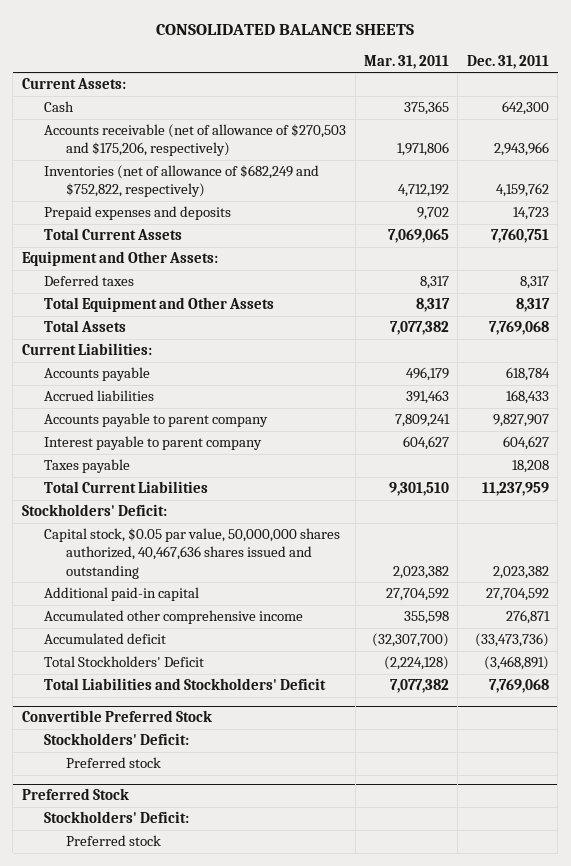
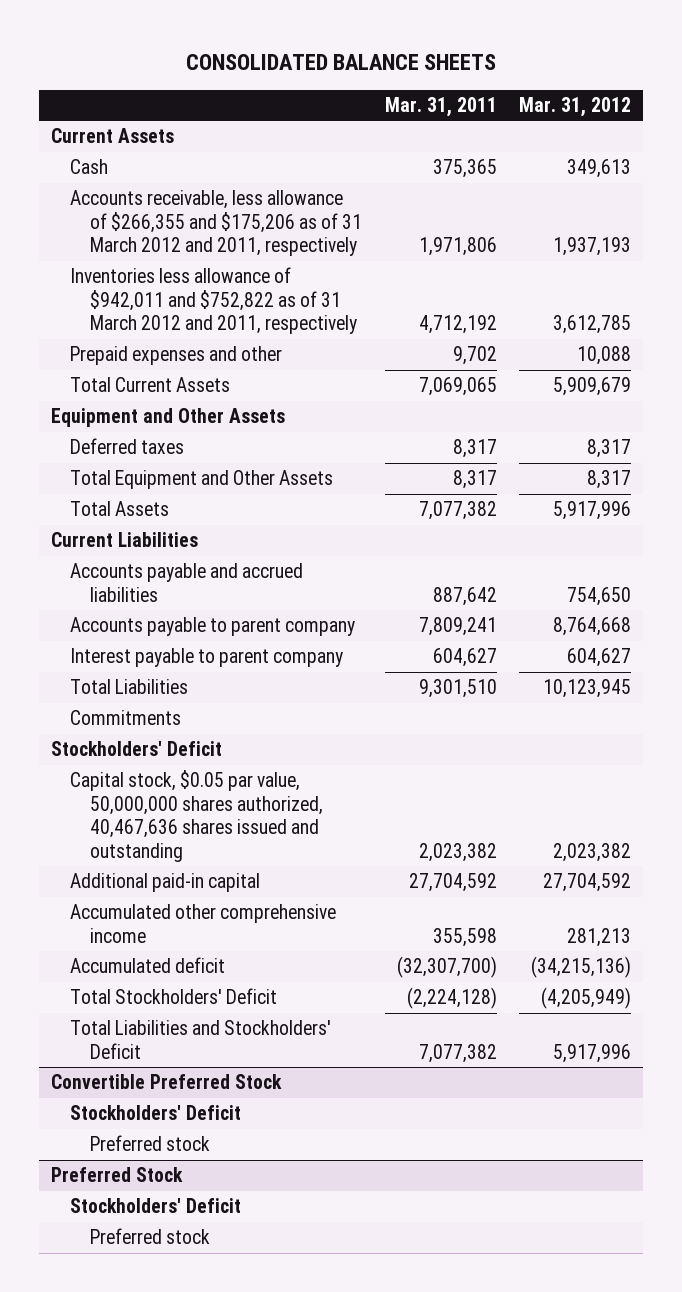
[466,54,549,69] Dec. 31, 2011 -> none
none -> [519,96,632,117] Mar. 31, 2012
[21,78,126,90] Current Assets: -> [50,128,174,144] Current Assets
[44,124,347,157] Accounts receivable (net of allowance of $270,503 and $175,206, respectively) -> [70,190,363,257] Accounts receivable, less allowance of $266,355 and $175,206 as of 31 March 2012 and 2011, respectively
[44,165,320,198] Inventories (net of allowance of $682,249 and $752,822, respectively) -> [70,267,358,335] Inventories less allowance of $942,011 and $752,822 as of 31 March 2012 and 2011, respectively
[44,206,232,221] Prepaid expenses and deposits -> [70,346,283,366] Prepaid expenses and other
[21,251,218,267] Equipment and Other Assets: -> [50,408,285,428] Equipment and Other Assets
[44,367,151,382] Accounts payable -> none
[44,390,155,402] Accrued liabilities -> none
[21,343,152,356] Current Liabilities: -> [50,532,198,548] Current Liabilities
none -> [70,563,304,602] Accounts payable and accrued liabilities
[44,459,131,474] Taxes payable -> none
[44,481,209,494] Total Current Liabilities -> [70,679,189,695] Total Liabilities
none -> [70,710,182,726] Commitments
[21,504,167,517] Stockholders' Deficit: -> [50,741,222,757] Stockholders' Deficit
[44,733,190,746] Stockholders' Deficit: -> [70,1105,242,1121] Stockholders' Deficit
[44,811,190,824] Stockholders' Deficit: -> [70,1198,242,1214] Stockholders' Deficit

